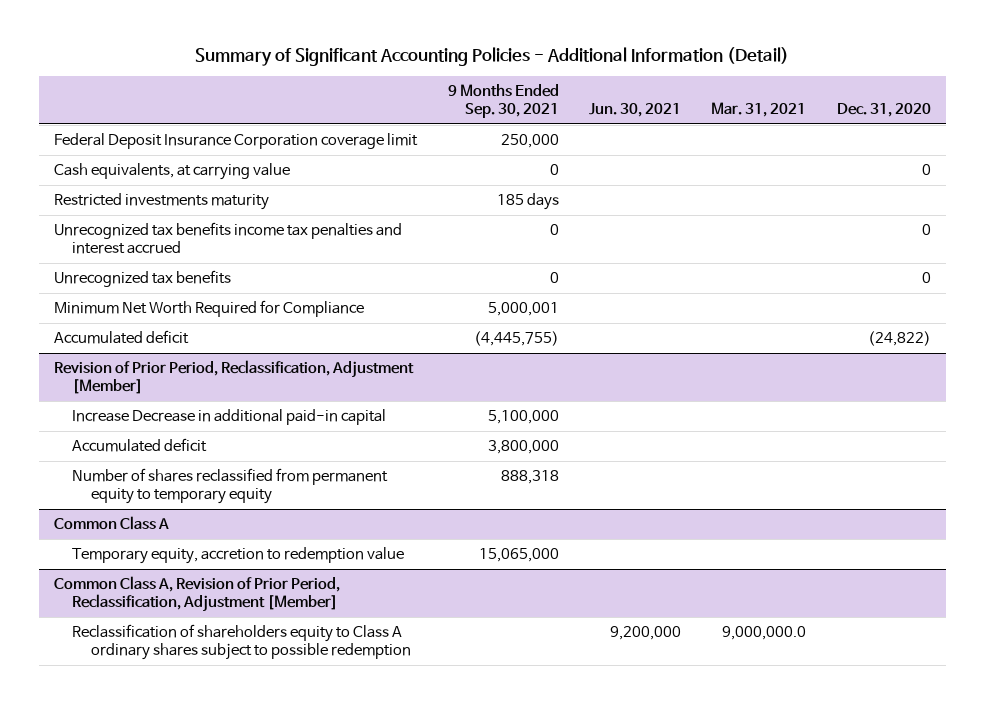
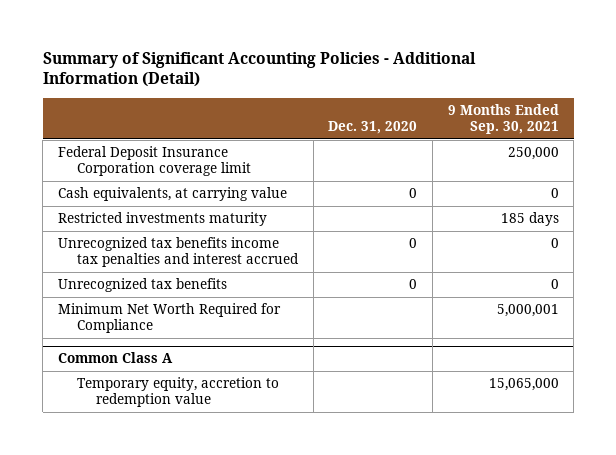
[588,102,681,117] Jun. 30, 2021 -> none
[711,101,807,117] Mar. 31, 2021 -> none
[54,329,190,344] Accumulated deficit -> none
[54,359,415,395] Revision of Prior Period, Reclassification, Adjustment [Member] -> none
[72,408,387,425] Increase Decrease in additional paid-in capital -> none
[72,437,208,452] Accumulated deficit -> none
[72,467,389,505] Number of shares reclassified from permanent equity to temporary equity -> none
[54,575,341,613] Common Class A, Revision of Prior Period, Reclassification, Adjustment [Member] -> none
[72,623,411,661] Reclassification of shareholders equity to Class A ordinary shares subject to possible redemption -> none

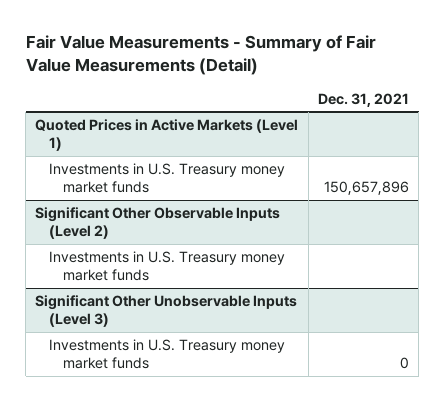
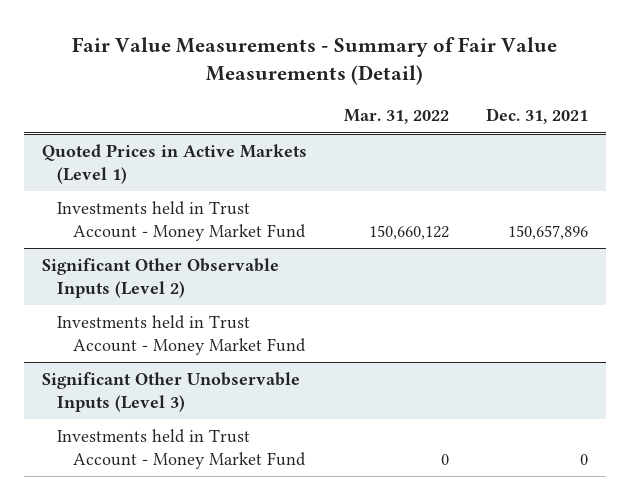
none -> [343,109,449,125] Mar. 31, 2022
[49,162,286,194] Investments in U.S. Treasury money market funds -> [57,200,306,241] Investments held in Trust Account - Money Market Fund
[49,250,286,282] Investments in U.S. Treasury money market funds -> [57,314,306,355] Investments held in Trust Account - Money Market Fund
[49,338,286,370] Investments in U.S. Treasury money market funds -> [57,428,306,469] Investments held in Trust Account - Money Market Fund

